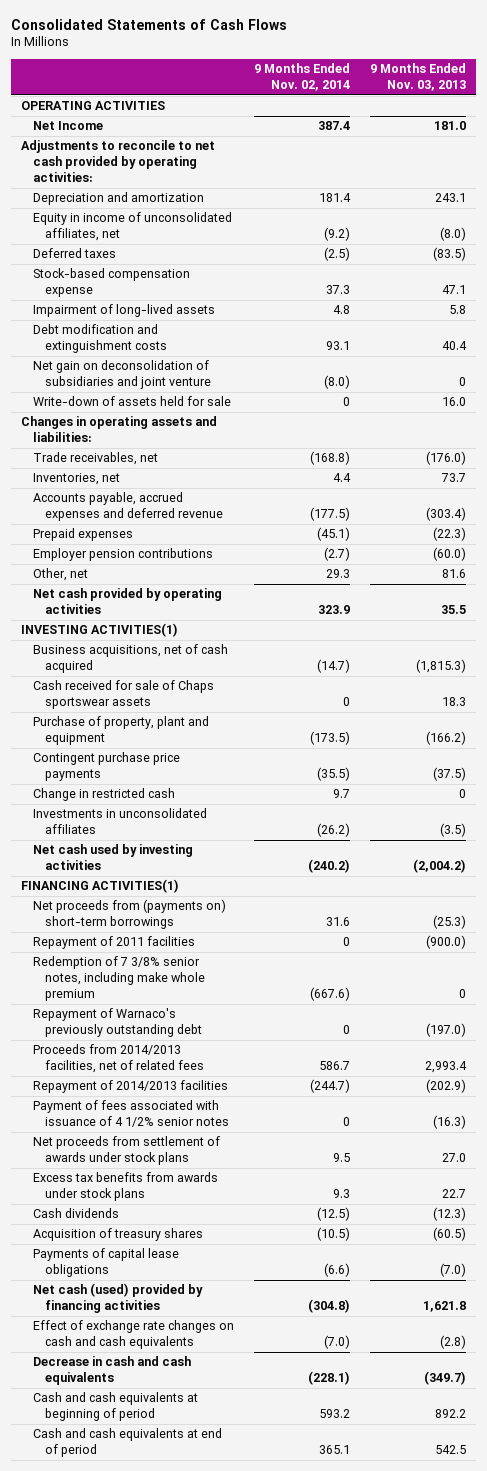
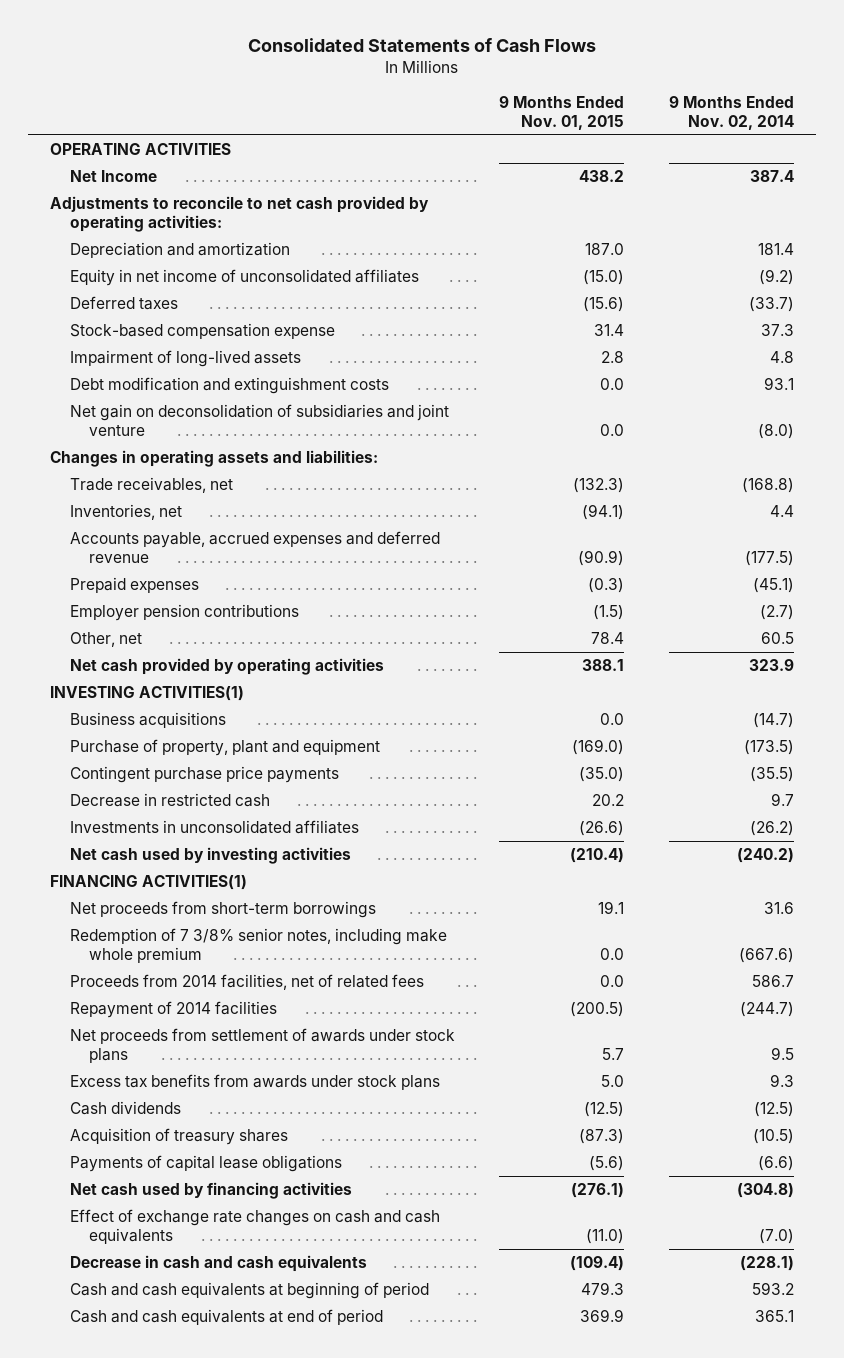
[370,63,467,91] 9 Months Ended Nov. 03, 2013 -> none
none -> [499,96,625,130] 9 Months Ended Nov. 01, 2015
[32,212,232,242] Equity in income of unconsolidated affiliates, net -> [69,269,419,287] Equity in net income of unconsolidated affiliates
[324,247,351,262] (2.5) -> [748,297,794,313] (33.7)
[32,396,231,407] Write-down of assets held for sale -> none
[326,569,351,579] 29.3 -> [760,632,794,645] 60.5
[32,680,214,710] Cash received for sale of Chaps sportswear assets -> none
[32,644,228,674] Business acquisitions, net of cash acquired -> [69,712,226,729] Business acquisitions
[32,788,175,802] Change in restricted cash -> [69,793,270,808] Decrease in restricted cash
[32,936,195,950] Repayment of 2011 facilities -> none
[32,899,226,930] Net proceeds from (payments on) short-term borrowings -> [69,901,376,919] Net proceeds from short-term borrowings
[32,1008,202,1038] Repayment of Warnaco's previously outstanding debt -> none
[32,1100,229,1128] Payment of fees associated with issuance of 4 1/2% senior notes -> none
[32,1044,204,1074] Proceeds from 2014/2013 facilities, net of related fees -> [69,974,424,991] Proceeds from 2014 facilities, net of related fees
[32,1080,228,1094] Repayment of 2014/2013 facilities -> [69,1001,277,1019] Repayment of 2014 facilities
[32,1283,203,1314] Net cash (used) provided by financing activities -> [69,1182,352,1200] Net cash used by financing activities

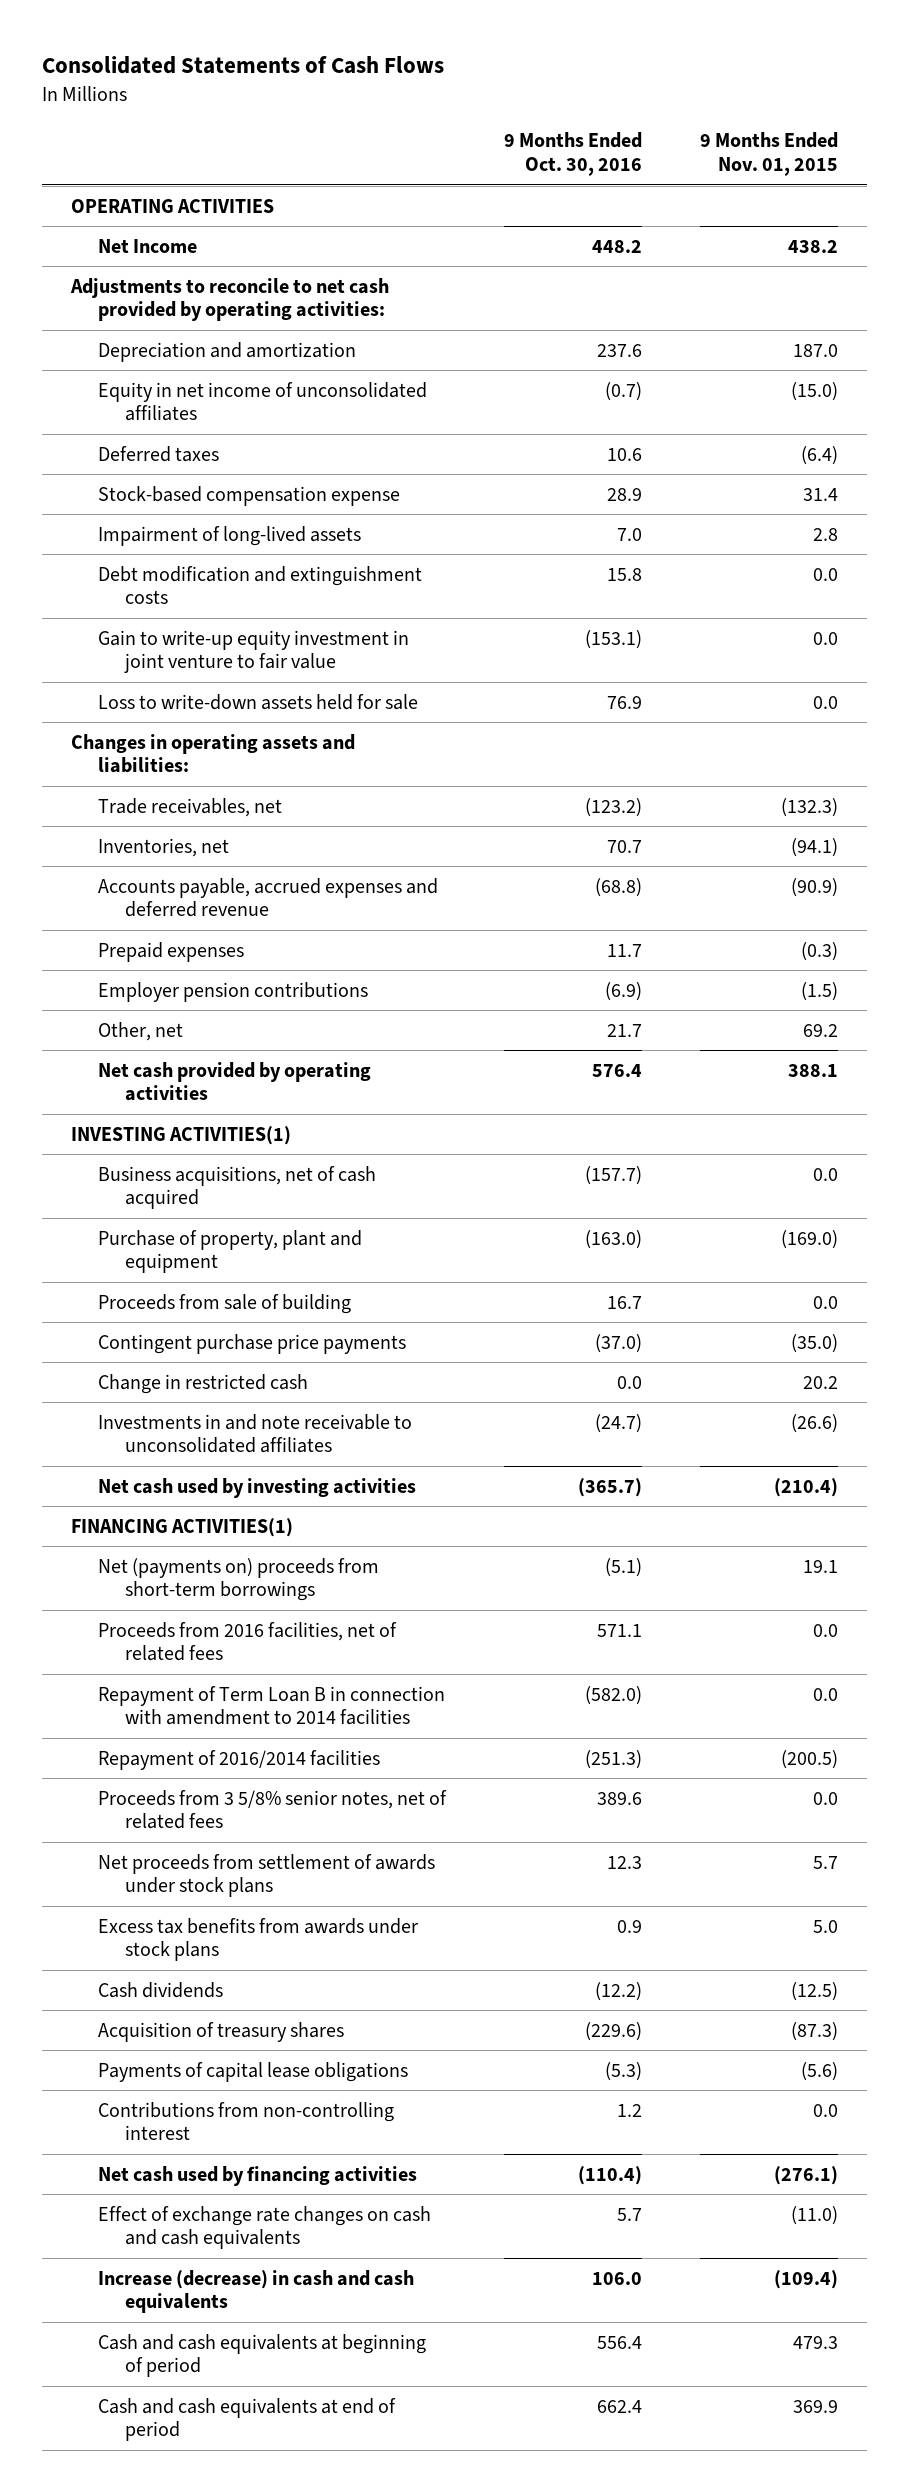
[668,96,794,130] 9 Months Ended Nov. 02, 2014 -> none
none -> [504,132,643,177] 9 Months Ended Oct. 30, 2016
[583,297,625,313] (15.6) -> [801,445,839,465] (6.4)
[69,404,449,436] Net gain on deconsolidation of subsidiaries and joint venture -> none
none -> [97,629,409,674] Gain to write-up equity investment in joint venture to fair value
none -> [97,693,418,710] Loss to write-down assets held for sale
[591,632,625,645] 78.4 -> [803,1023,839,1037] 69.2
[69,712,226,729] Business acquisitions -> [97,1165,376,1210] Business acquisitions, net of cash acquired
none -> [97,1293,351,1314] Proceeds from sale of building
[69,793,270,808] Decrease in restricted cash -> [97,1373,308,1394] Change in restricted cash
[69,820,359,835] Investments in unconsolidated affiliates -> [97,1413,412,1454] Investments in and note receivable to unconsolidated affiliates
[69,928,447,963] Redemption of 7 3/8% senior notes, including make whole premium -> none
[69,901,376,919] Net proceeds from short-term borrowings -> [97,1557,379,1602] Net (payments on) proceeds from short-term borrowings
[69,974,424,991] Proceeds from 2014 facilities, net of related fees -> [97,1621,397,1662] Proceeds from 2016 facilities, net of related fees
none -> [97,1685,445,1726] Repayment of Term Loan B in connection with amendment to 2014 facilities
[69,1001,277,1019] Repayment of 2014 facilities -> [97,1749,380,1770] Repayment of 2016/2014 facilities
none -> [97,1789,447,1830] Proceeds from 3 5/8% senior notes, net of related fees
none -> [97,2101,394,2141] Contributions from non-controlling interest
[69,1255,367,1273] Decrease in cash and cash equivalents -> [97,2269,414,2314] Increase (decrease) in cash and cash equivalents

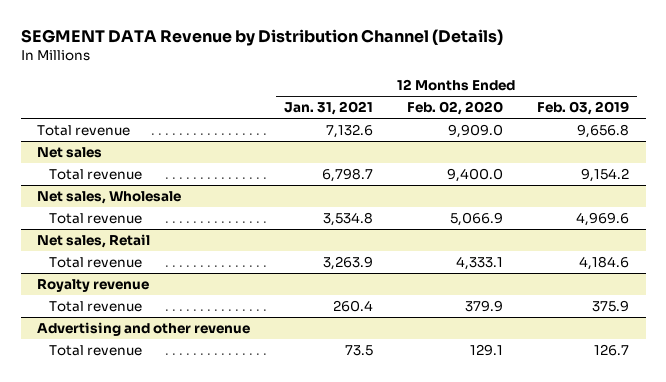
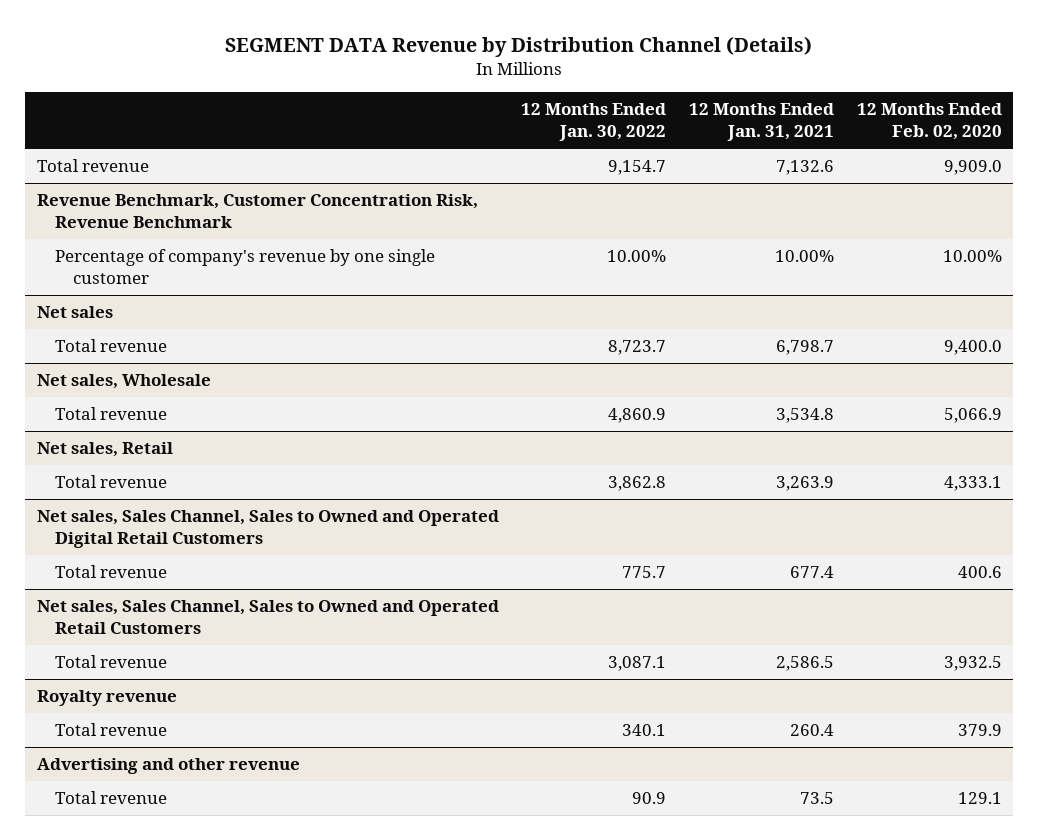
[536,101,629,116] Feb. 03, 2019 -> none
none -> [521,103,667,142] 12 Months Ended Jan. 30, 2022
none -> [36,194,478,229] Revenue Benchmark, Customer Concentration Risk, Revenue Benchmark
none -> [54,249,435,285] Percentage of company's revenue by one single customer
none -> [36,510,499,549] Net sales, Sales Channel, Sales to Owned and Operated Digital Retail Customers
none -> [54,565,167,579] Total revenue
none -> [36,600,499,635] Net sales, Sales Channel, Sales to Owned and Operated Retail Customers
none -> [54,655,167,669] Total revenue

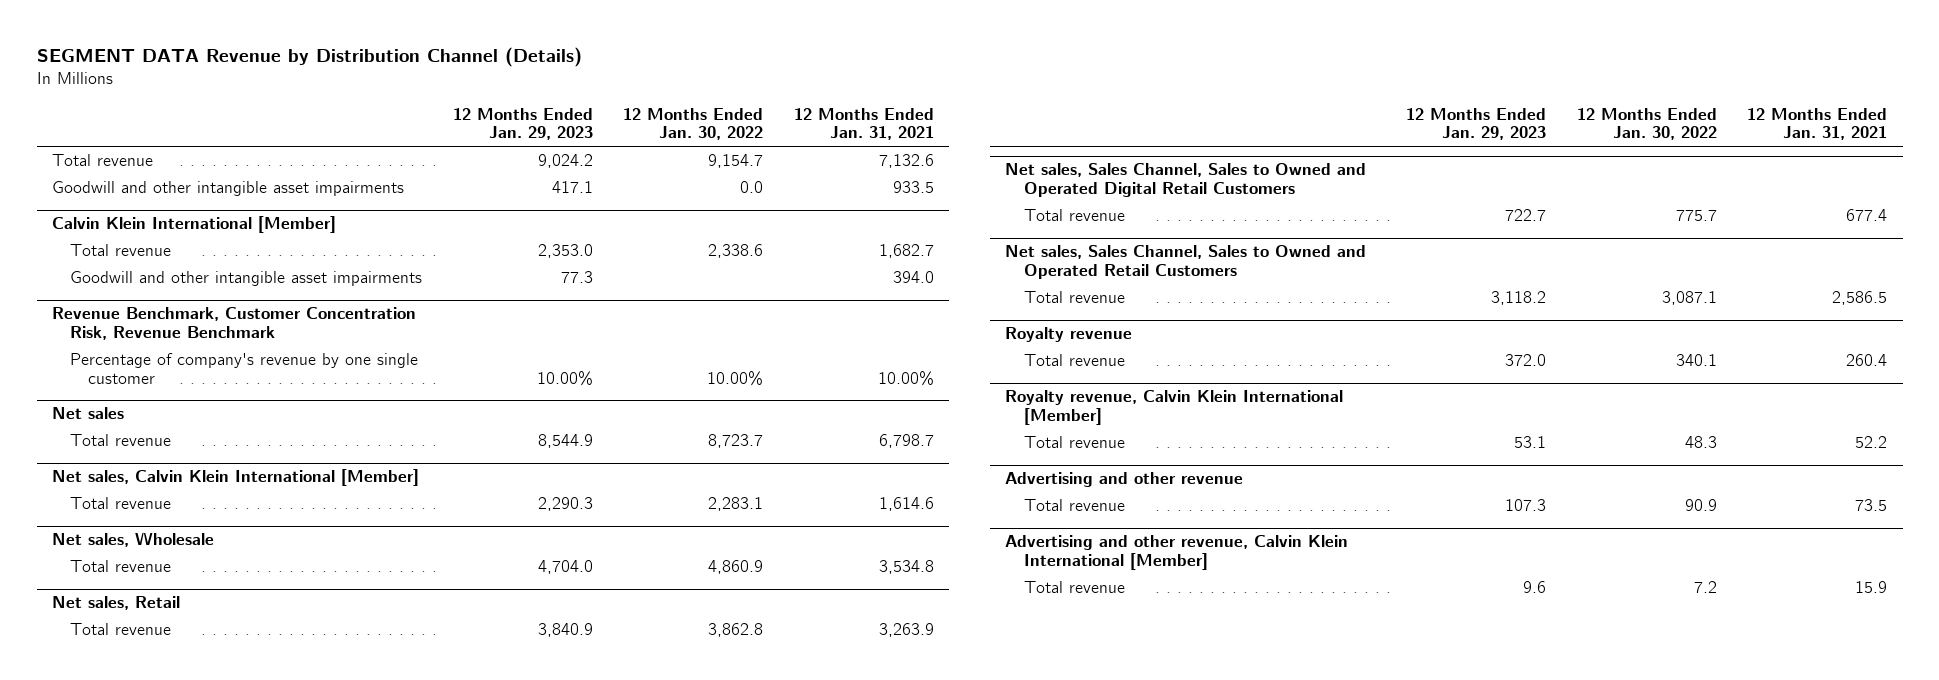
[856,103,1002,141] 12 Months Ended Feb. 02, 2020 -> none
none -> [452,107,593,141] 12 Months Ended Jan. 29, 2023
none -> [51,180,404,196] Goodwill and other intangible asset impairments
none -> [51,216,336,234] Calvin Klein International [Member]
none -> [70,243,172,256] Total revenue
none -> [70,270,423,286] Goodwill and other intangible asset impairments
none -> [51,469,419,487] Net sales, Calvin Klein International [Member]
none -> [70,496,172,509] Total revenue
none -> [1005,390,1344,426] Royalty revenue, Calvin Klein International [Member]
none -> [1023,435,1125,448] Total revenue
none -> [1005,535,1349,571] Advertising and other revenue, Calvin Klein International [Member]
none -> [1023,580,1125,593] Total revenue

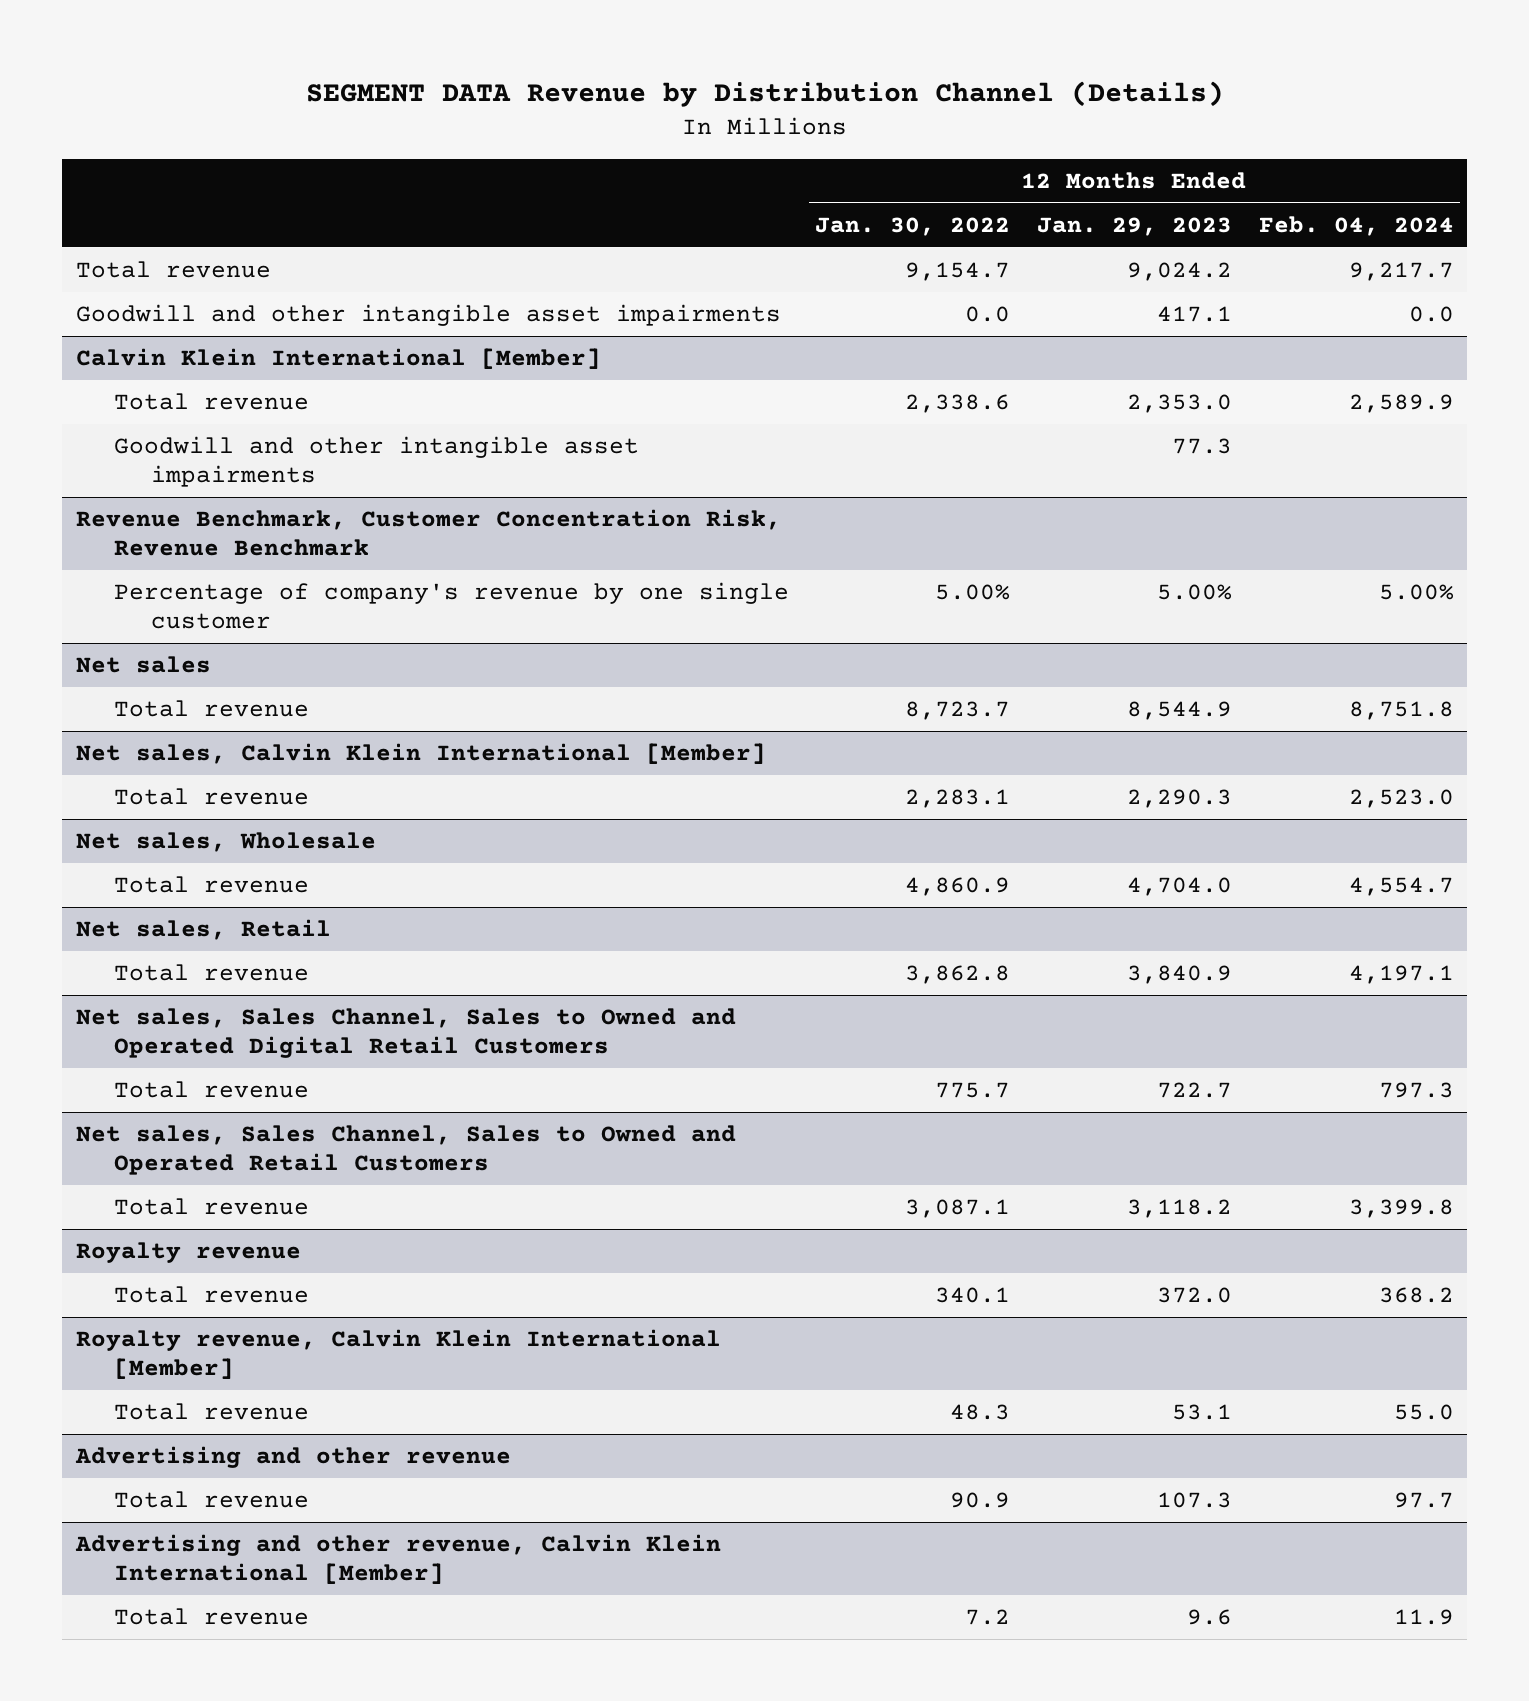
[793,107,934,141] 12 Months Ended Jan. 31, 2021 -> none
none -> [1258,215,1454,236] Feb. 04, 2024
[536,370,593,386] 10.00% -> [1156,584,1232,601] 5.00%
[707,370,764,386] 10.00% -> [935,584,1011,601] 5.00%

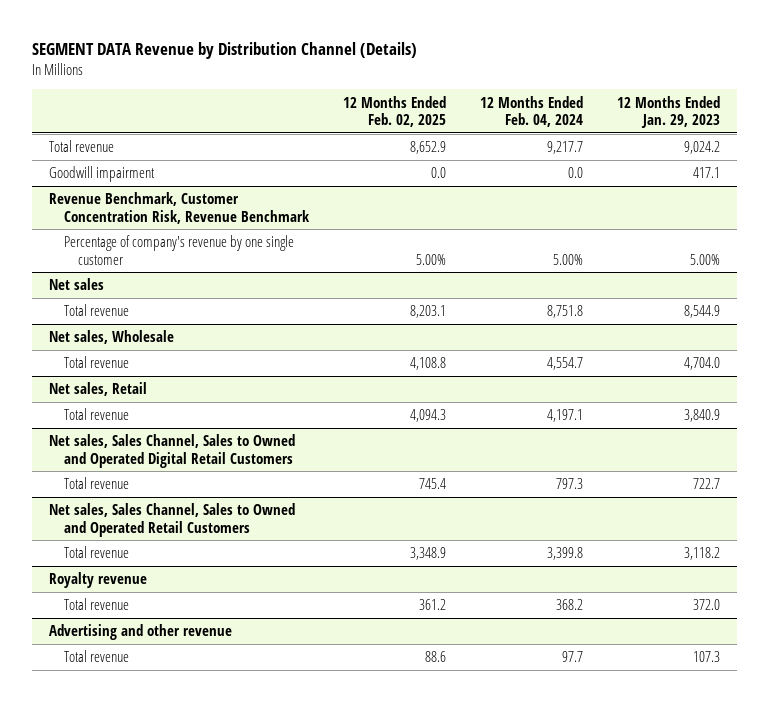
[815,216,1011,236] Jan. 30, 2022 -> none
none -> [342,95,446,127] 12 Months Ended Feb. 02, 2025
[75,348,601,370] Calvin Klein International [Member] -> none
[113,393,309,411] Total revenue -> none
[113,436,639,487] Goodwill and other intangible asset impairments -> none
[75,304,781,327] Goodwill and other intangible asset impairments -> [49,166,156,183] Goodwill impairment
[75,743,766,765] Net sales, Calvin Klein International [Member] -> none
[113,788,309,806] Total revenue -> none
[75,1329,721,1379] Royalty revenue, Calvin Klein International [Member] -> none
[113,1403,309,1421] Total revenue -> none
[74,1534,721,1584] Advertising and other revenue, Calvin Klein International [Member] -> none
[113,1608,309,1626] Total revenue -> none

